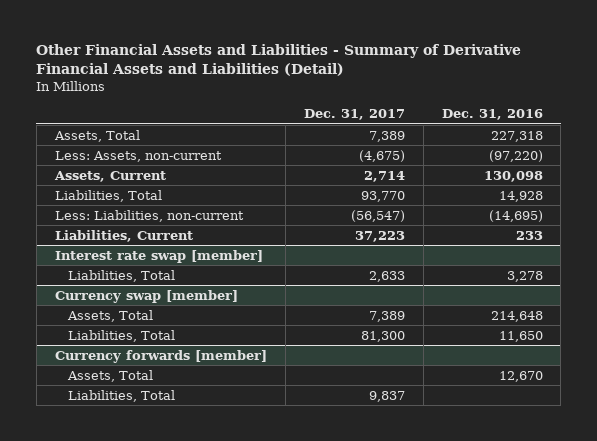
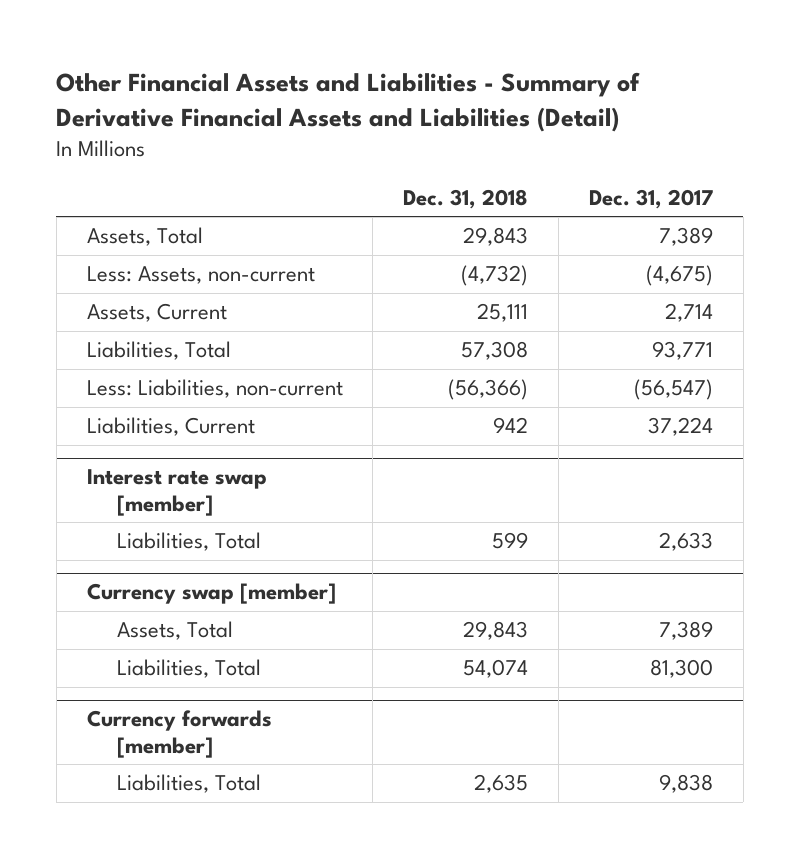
[441,108,543,120] Dec. 31, 2016 -> none
none -> [403,188,529,209] Dec. 31, 2018
[360,190,405,202] 93,770 -> [652,341,714,361] 93,771
[354,230,405,242] 37,223 -> [648,417,714,437] 37,224
[66,369,153,382] Assets, Total -> none
[368,390,405,402] 9,837 -> [659,774,714,794] 9,838

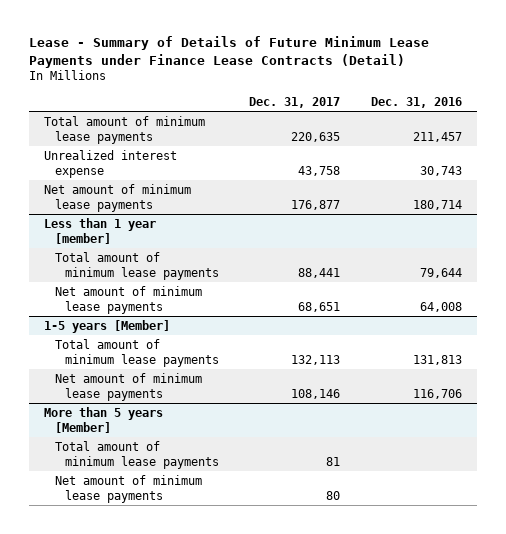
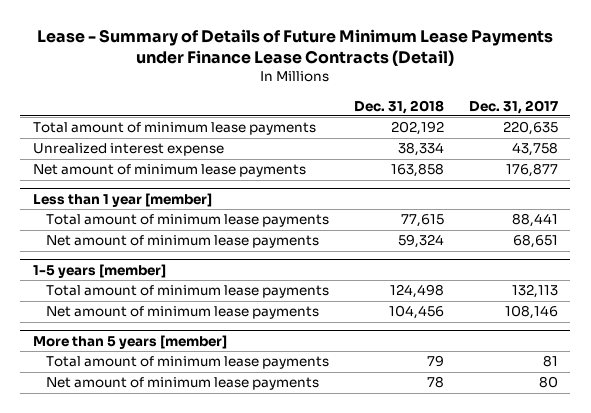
[370,96,462,108] Dec. 31, 2016 -> none
none -> [353,99,444,114] Dec. 31, 2018
[44,319,171,333] 1-5 years [Member] -> [32,263,166,278] 1-5 years [member]
[44,406,164,433] More than 5 years [Member] -> [32,334,227,349] More than 5 years [member]

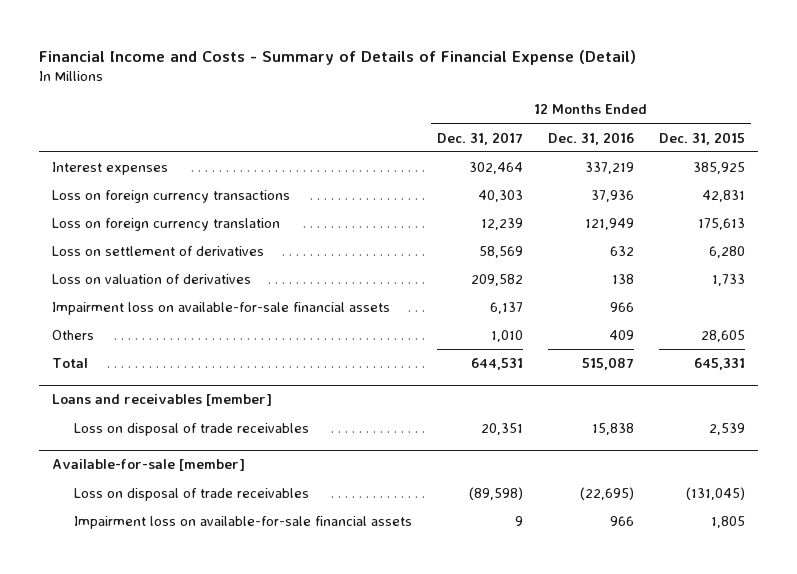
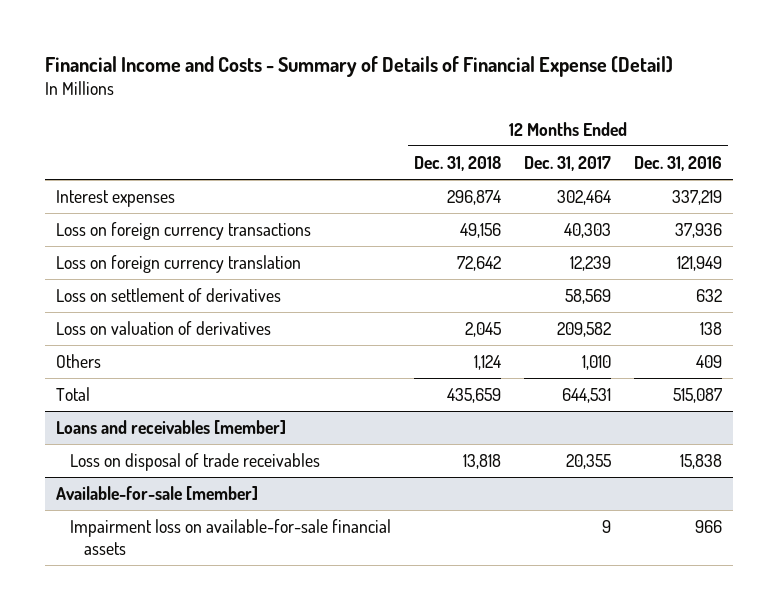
[659,131,746,145] Dec. 31, 2015 -> none
none -> [414,155,502,171] Dec. 31, 2018
[51,301,390,315] Impairment loss on available-for-sale financial assets -> none
[481,422,524,435] 20,351 -> [566,454,612,470] 20,355
[74,487,310,501] Loss on disposal of trade receivables -> none

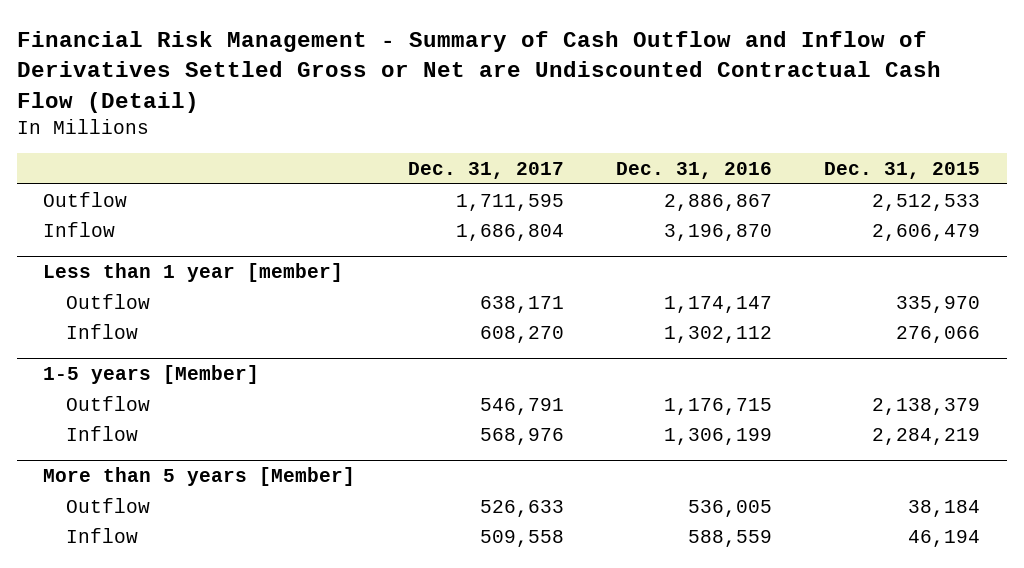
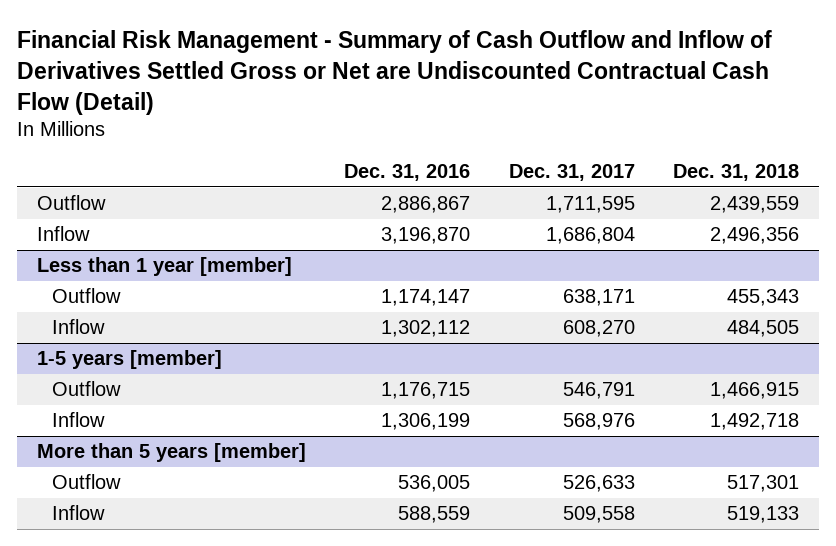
[824,161,981,179] Dec. 31, 2015 -> none
none -> [673,164,800,182] Dec. 31, 2018
[43,365,260,385] 1-5 years [Member] -> [36,350,222,370] 1-5 years [member]
[43,467,356,487] More than 5 years [Member] -> [36,443,306,463] More than 5 years [member]

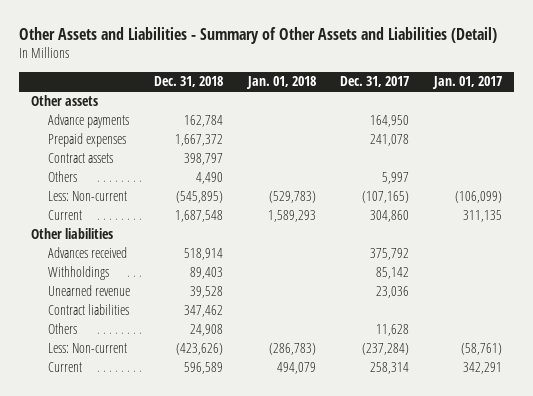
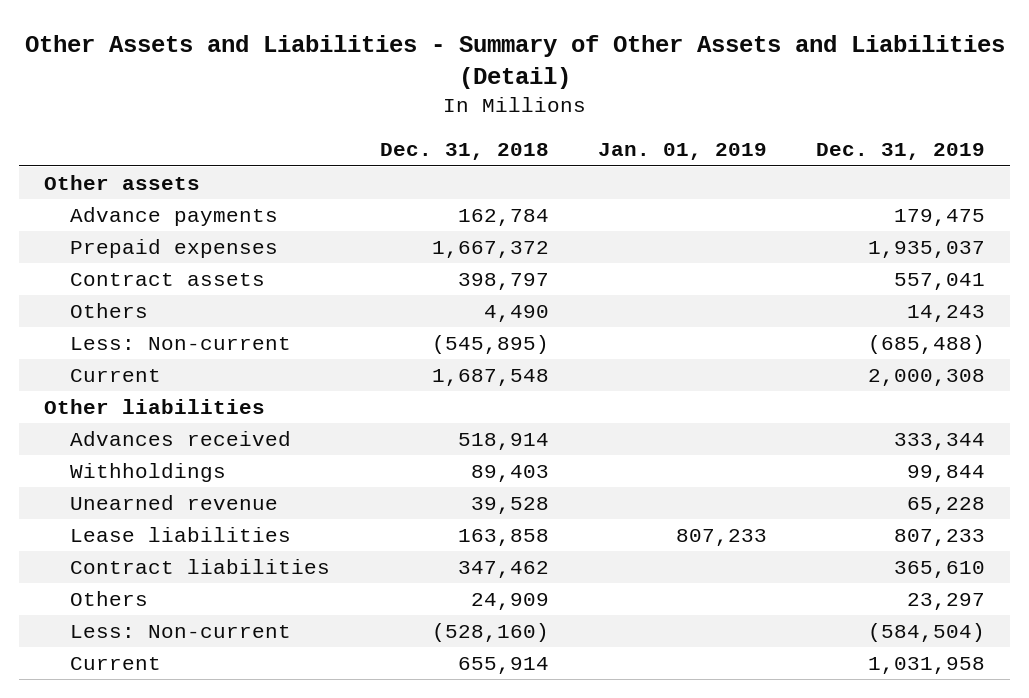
[245,76,316,90] Jan. 01, 2018 -> none
[340,76,410,88] Dec. 31, 2017 -> none
[431,76,502,90] Jan. 01, 2017 -> none
none -> [598,143,768,161] Jan. 01, 2019
none -> [816,143,986,161] Dec. 31, 2019
none -> [70,527,292,543] Lease liabilities
[190,324,224,337] 24,908 -> [470,593,549,611] 24,909
[176,343,224,356] (423,626) -> [431,623,549,643] (528,160)
[184,362,224,375] 596,589 -> [457,657,549,675] 655,914

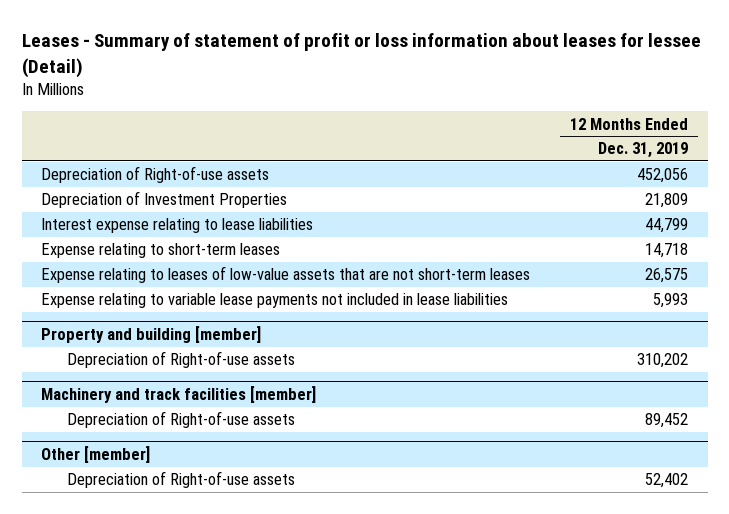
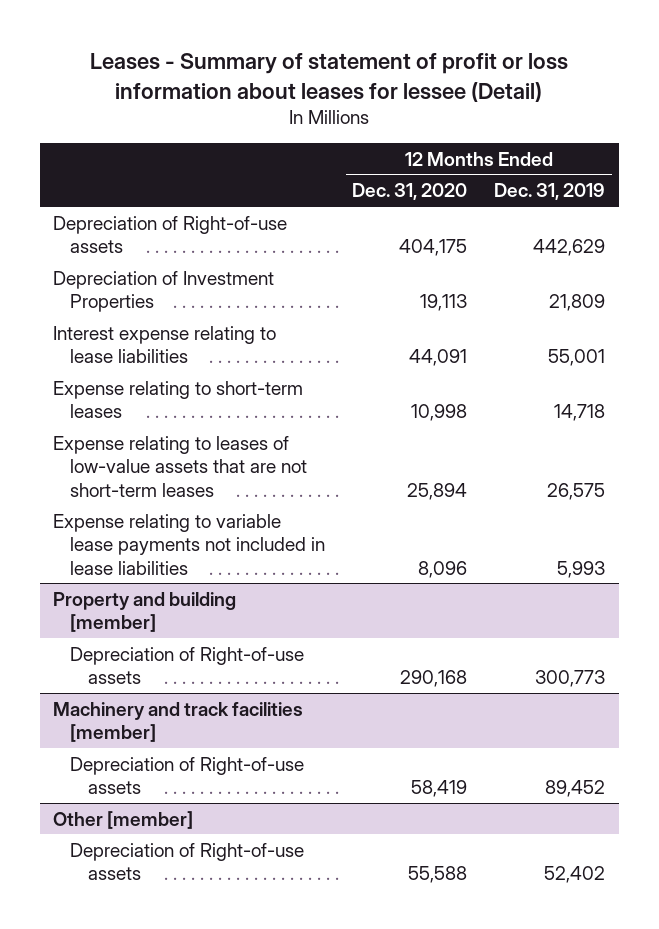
none -> [352,183,468,201] Dec. 31, 2020
[637,168,689,184] 452,056 -> [533,239,606,257] 442,629
[645,218,689,234] 44,799 -> [548,349,606,367] 55,001
[637,353,689,369] 310,202 -> [535,670,606,688] 300,773

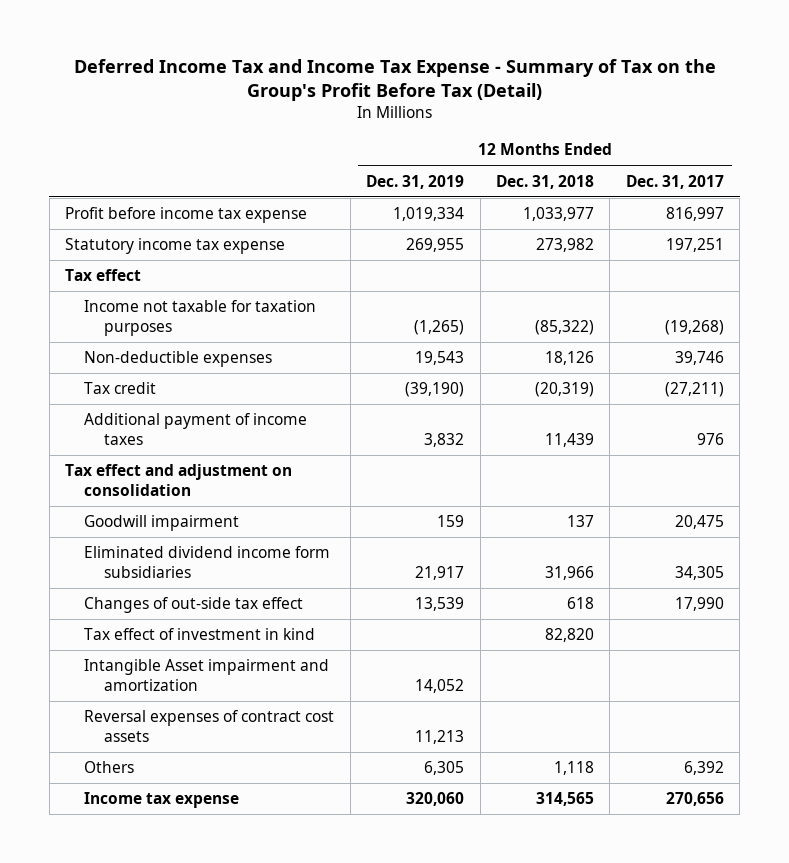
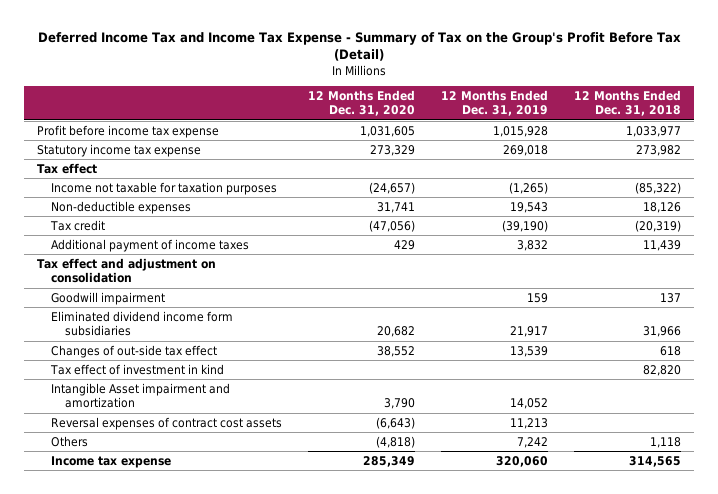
[625,174,724,189] Dec. 31, 2017 -> none
none -> [307,89,415,117] 12 Months Ended Dec. 31, 2020
[393,207,465,222] 1,019,334 -> [492,125,548,137] 1,015,928
[406,238,465,253] 269,955 -> [502,144,548,156] 269,018
[424,761,465,776] 6,305 -> [516,436,548,448] 7,242

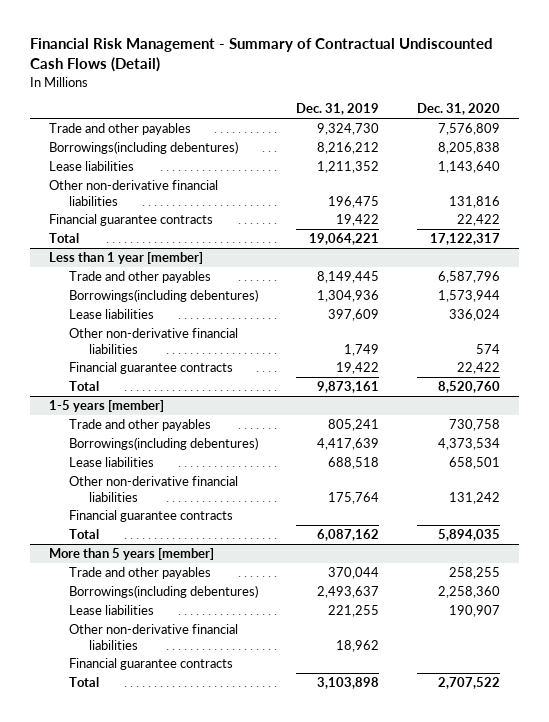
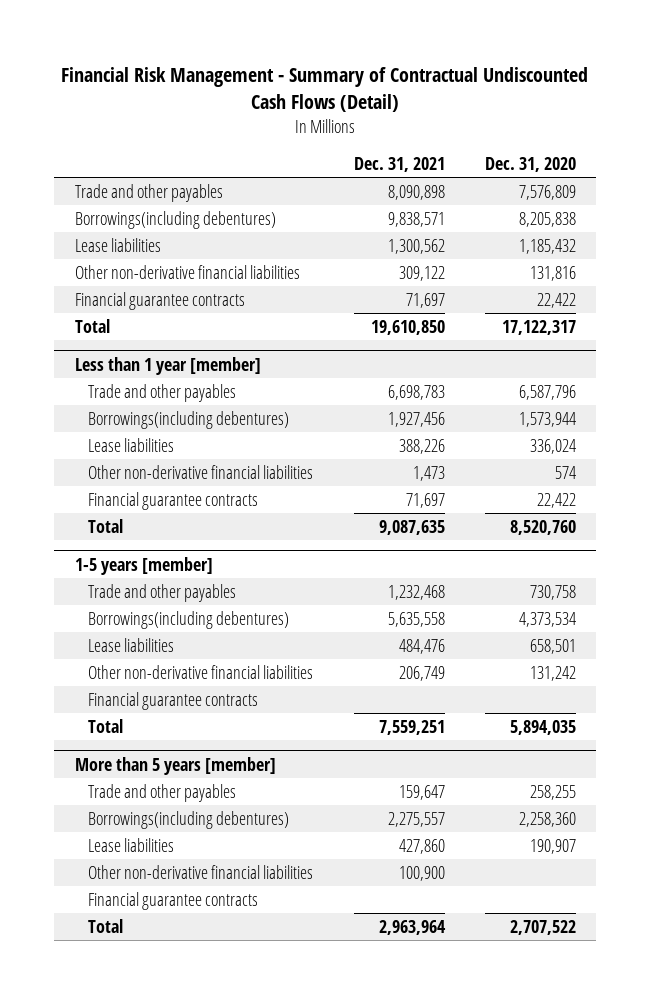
[296,103,380,116] Dec. 31, 2019 -> none
none -> [353,157,445,173] Dec. 31, 2021
[438,161,501,174] 1,143,640 -> [519,238,577,254] 1,185,432

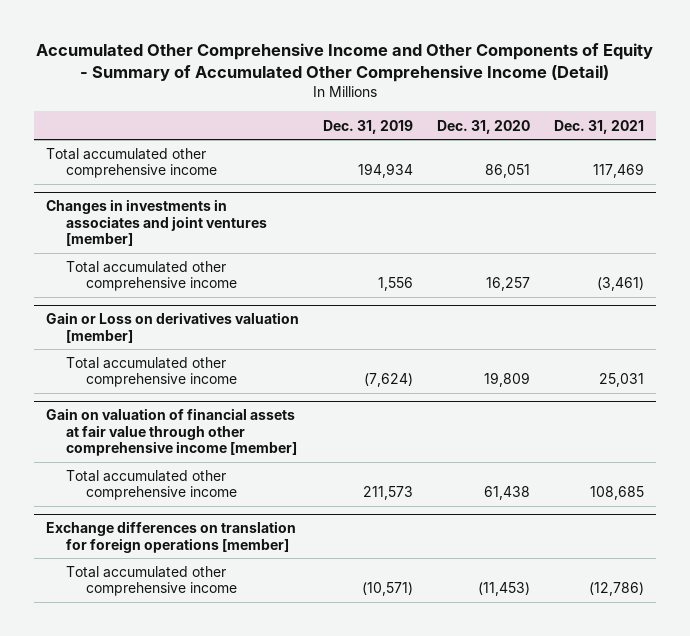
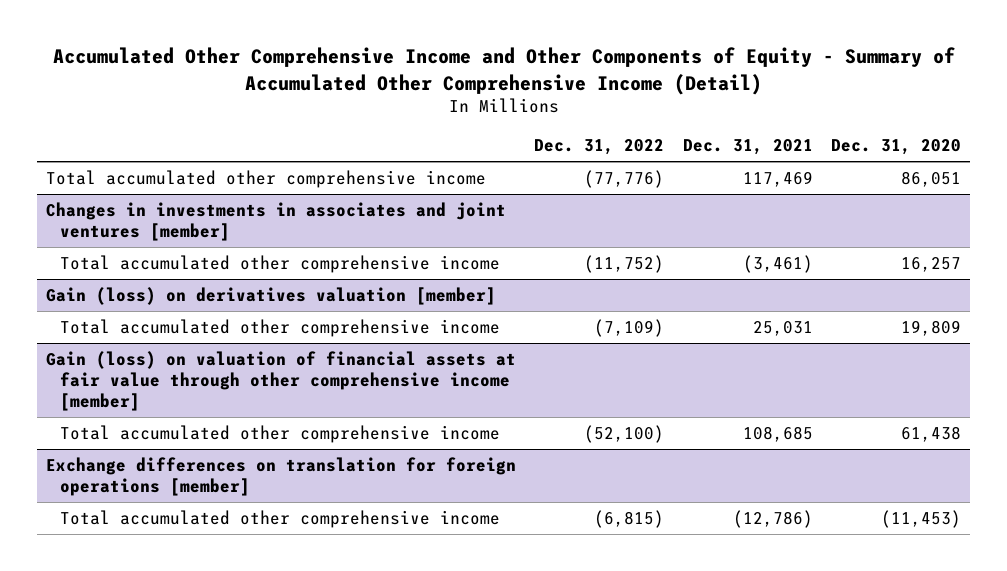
[323,119,414,134] Dec. 31, 2019 -> none
none -> [534,139,665,156] Dec. 31, 2022
[46,312,300,343] Gain or Loss on derivatives valuation [member] -> [46,286,497,305] Gain (loss) on derivatives valuation [member]
[46,408,297,457] Gain on valuation of financial assets at fair value through other comprehensive income [member] -> [46,350,517,412] Gain (loss) on valuation of financial assets at fair value through other comprehensive income [member]

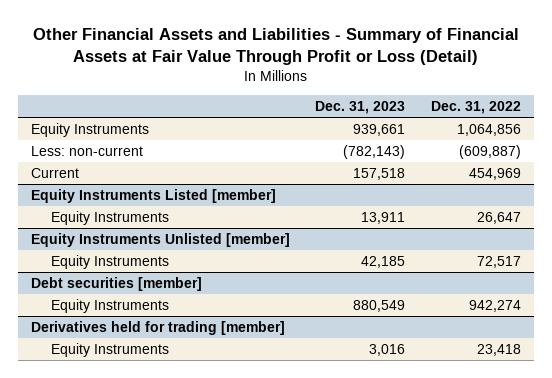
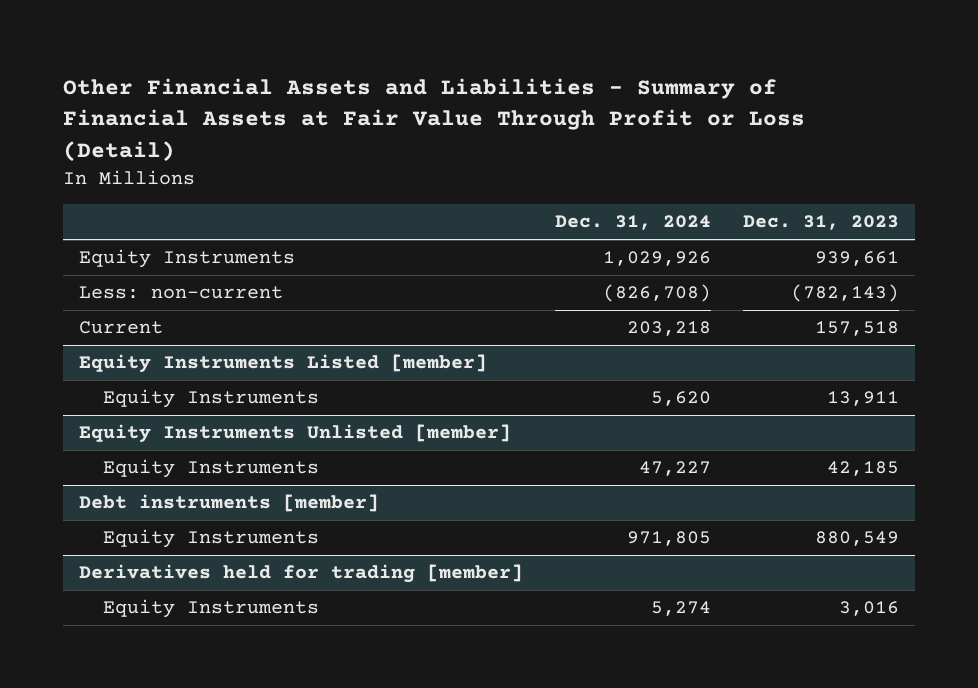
[431,101,522,115] Dec. 31, 2022 -> none
none -> [554,215,711,231] Dec. 31, 2024
[30,276,202,291] Debt securities [member] -> [78,494,379,513] Debt instruments [member]

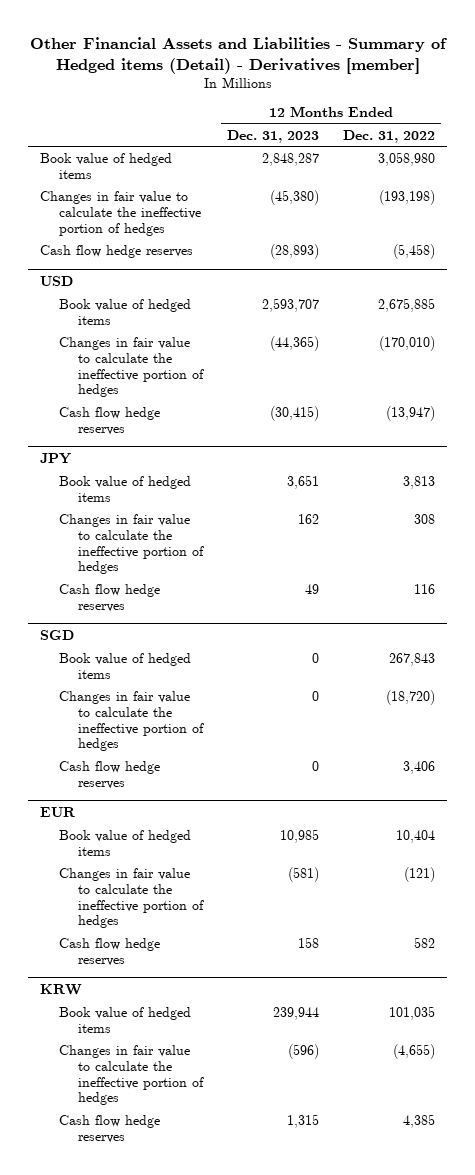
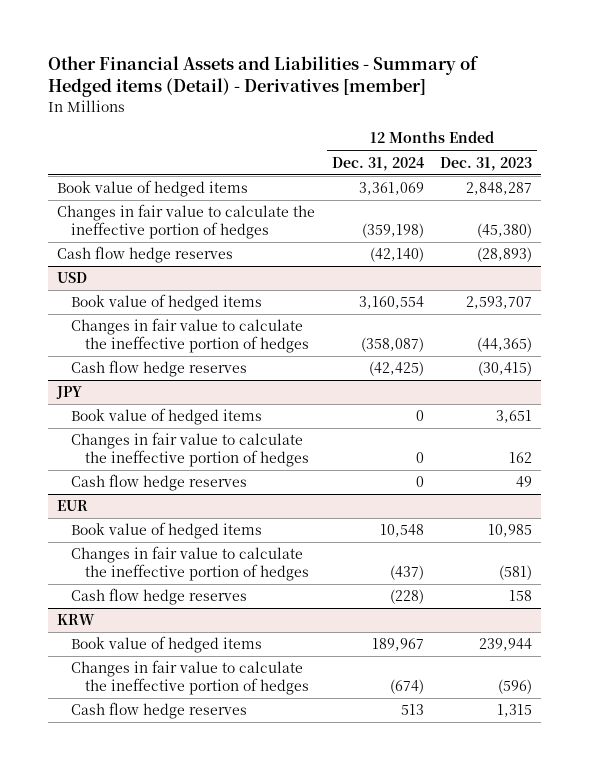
[342,129,435,143] Dec. 31, 2022 -> none
none -> [331,156,424,171] Dec. 31, 2024
[40,629,75,640] SGD -> none
[59,652,192,679] Book value of hedged items -> none
[59,690,205,752] Changes in fair value to calculate the ineffective portion of hedges -> none
[59,760,161,789] Cash flow hedge reserves -> none

